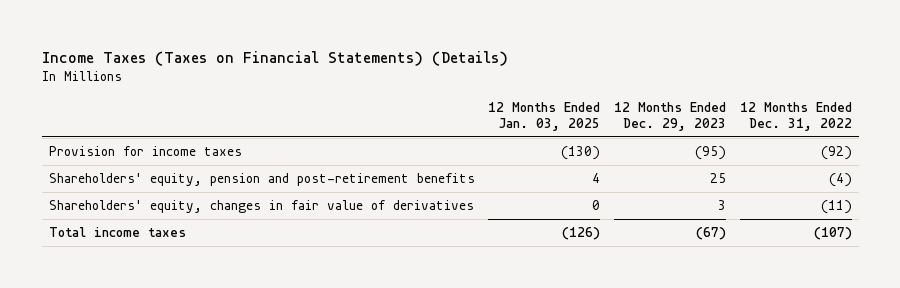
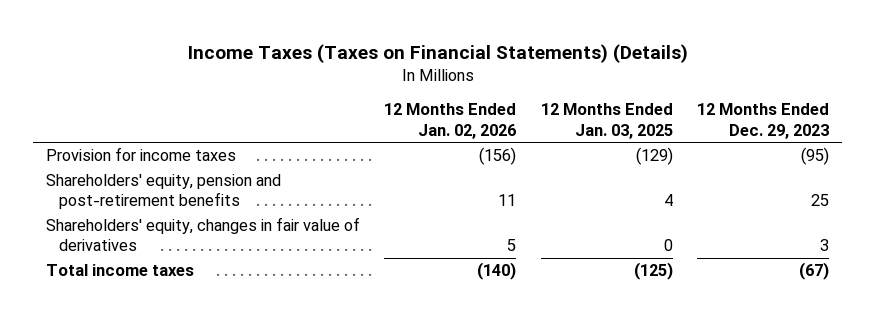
[739,101,852,131] 12 Months Ended Dec. 31, 2022 -> none
none -> [384,103,517,139] 12 Months Ended Jan. 02, 2026
[561,145,601,160] (130) -> [635,147,673,166] (129)
[562,226,601,240] (126) -> [633,262,673,281] (125)

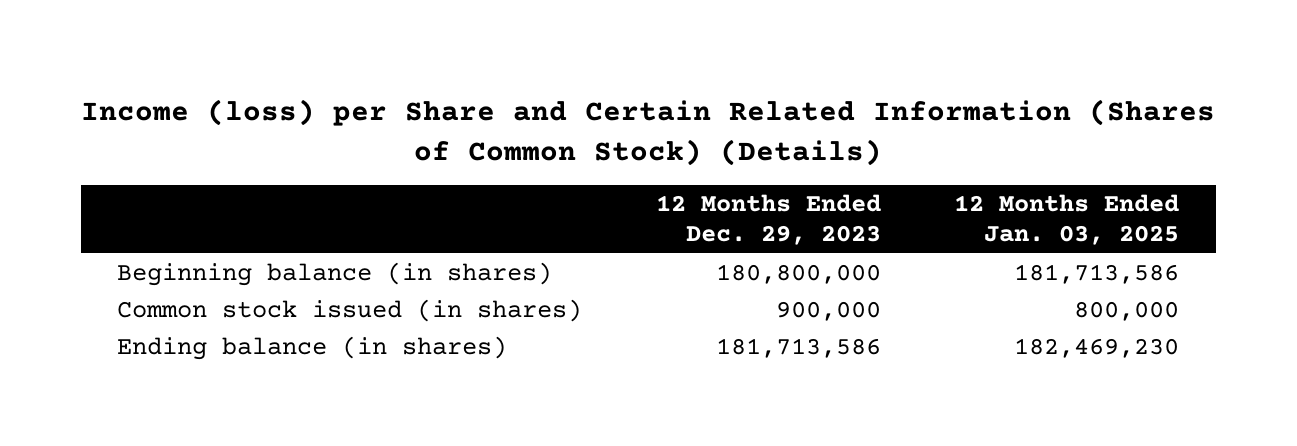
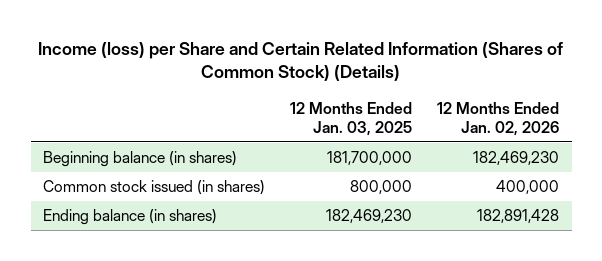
[655,194,881,246] 12 Months Ended Dec. 29, 2023 -> none
none -> [437,101,560,137] 12 Months Ended Jan. 02, 2026
[1014,264,1180,285] 181,713,586 -> [327,150,413,165] 181,700,000

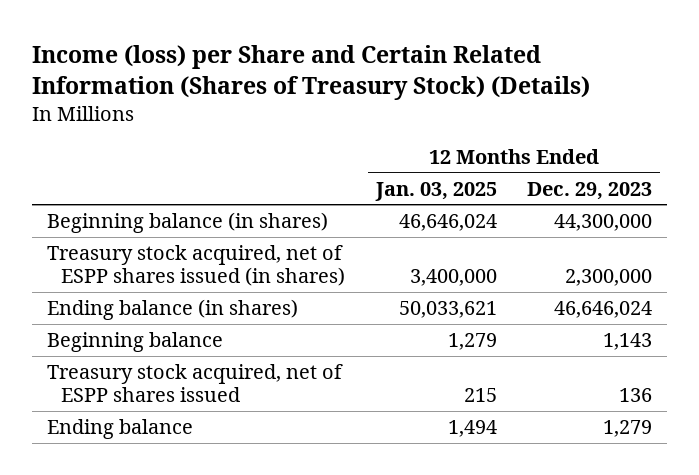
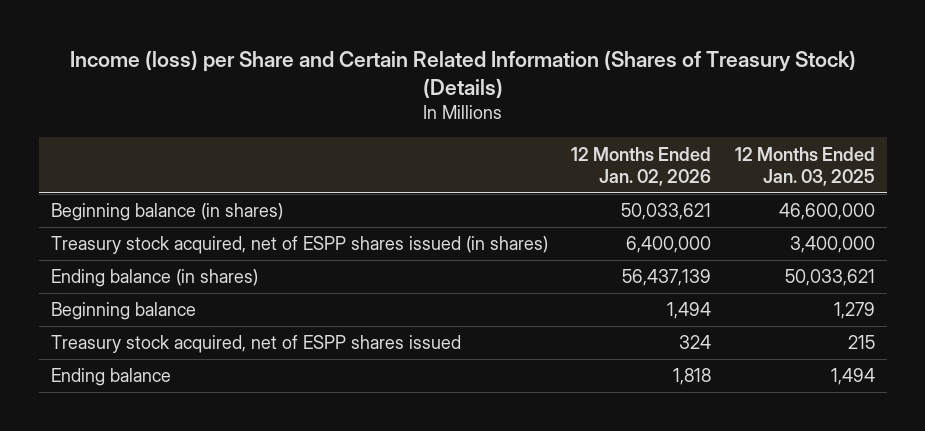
[527,181,653,200] Dec. 29, 2023 -> none
none -> [571,146,712,186] 12 Months Ended Jan. 02, 2026
[398,214,497,232] 46,646,024 -> [778,203,875,221] 46,600,000

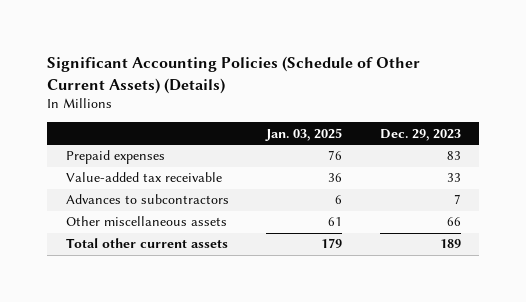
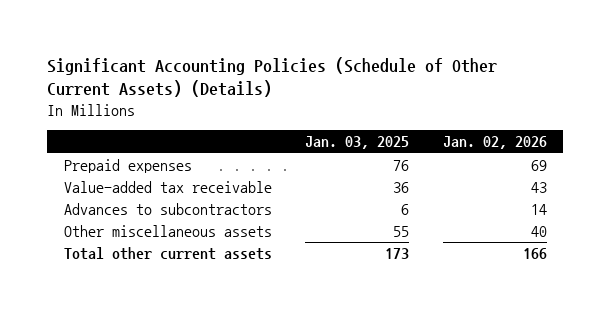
[379,128,461,141] Dec. 29, 2023 -> none
none -> [442,136,547,150] Jan. 02, 2026
[328,217,343,227] 61 -> [393,226,410,238] 55
[321,238,343,249] 179 -> [385,248,410,260] 173

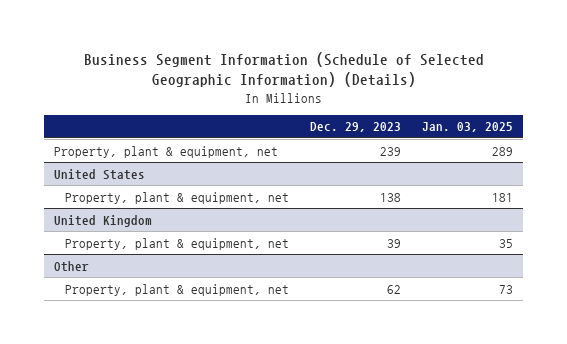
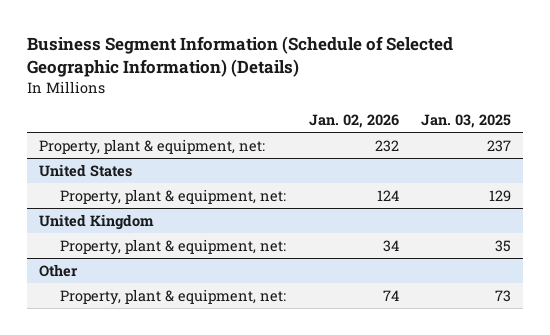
[309,122,401,133] Dec. 29, 2023 -> none
none -> [308,114,399,129] Jan. 02, 2026
[54,145,279,158] Property, plant & equipment, net -> [38,138,265,155] Property, plant & equipment, net:
[491,146,513,156] 289 -> [487,139,512,152] 237
[64,191,289,204] Property, plant & equipment, net -> [60,188,287,205] Property, plant & equipment, net:
[491,192,513,202] 181 -> [489,189,512,202] 129
[64,237,289,250] Property, plant & equipment, net -> [60,238,287,255] Property, plant & equipment, net:
[64,283,289,296] Property, plant & equipment, net -> [60,288,287,305] Property, plant & equipment, net:

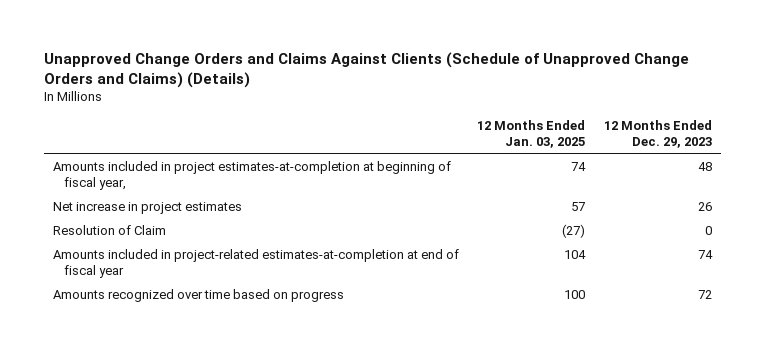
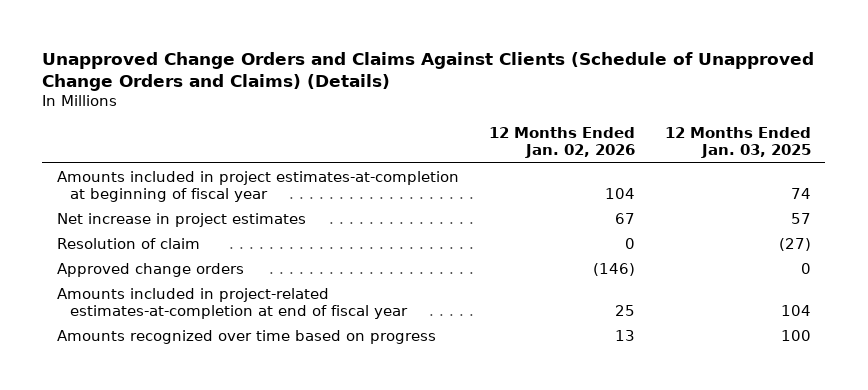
[603,120,712,149] 12 Months Ended Dec. 29, 2023 -> none
none -> [488,127,635,159] 12 Months Ended Jan. 02, 2026
[52,161,451,191] Amounts included in project estimates-at-completion at beginning of fiscal year, -> [57,170,460,202] Amounts included in project estimates-at-completion at beginning of fiscal year
[52,225,166,236] Resolution of Claim -> [57,237,201,249] Resolution of claim
none -> [57,262,245,277] Approved change orders

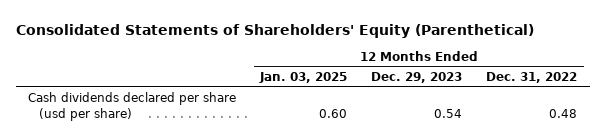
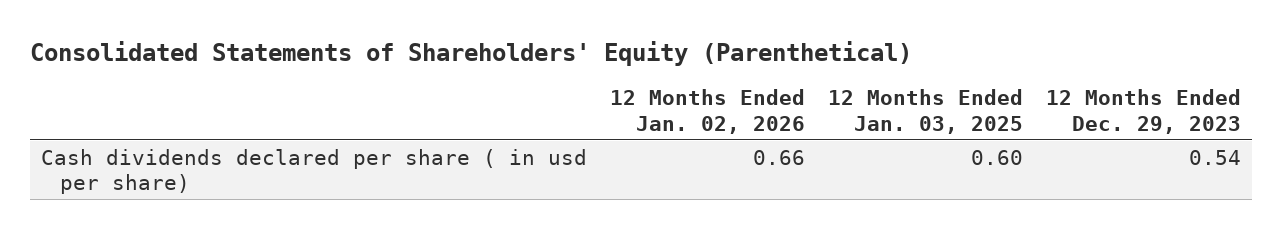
[486,72,578,84] Dec. 31, 2022 -> none
none -> [610,89,806,134] 12 Months Ended Jan. 02, 2026
[27,92,236,122] Cash dividends declared per share (usd per share) -> [41,148,588,195] Cash dividends declared per share ( in usd per share)

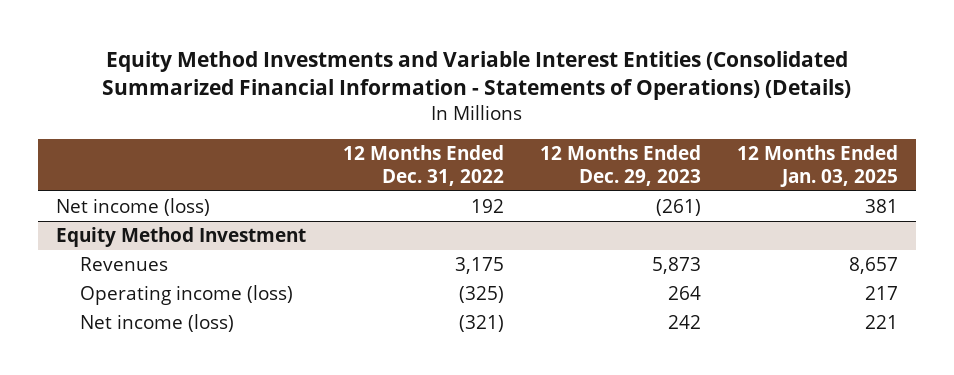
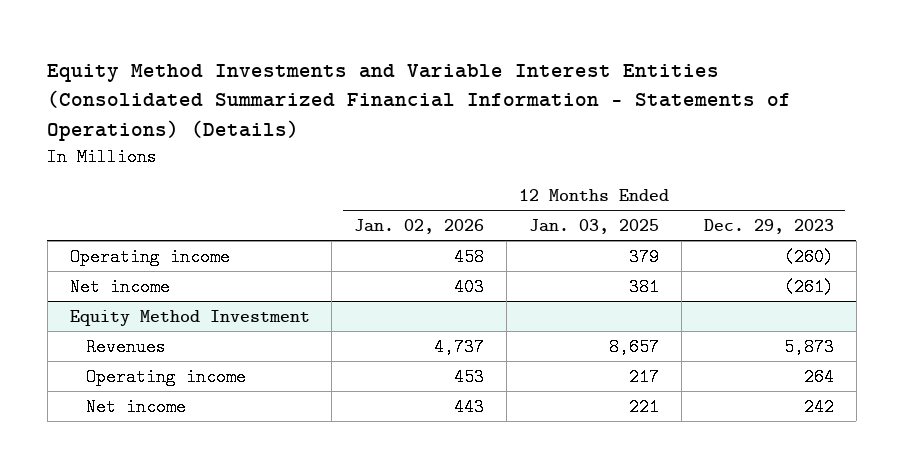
[342,144,504,186] 12 Months Ended Dec. 31, 2022 -> none
none -> [354,219,485,235] Jan. 02, 2026
none -> [69,247,230,266] Operating income
[56,198,211,217] Net income (loss) -> [69,277,170,296] Net income
[79,285,293,306] Operating income (loss) -> [85,367,246,386] Operating income
[79,314,234,333] Net income (loss) -> [85,397,186,416] Net income

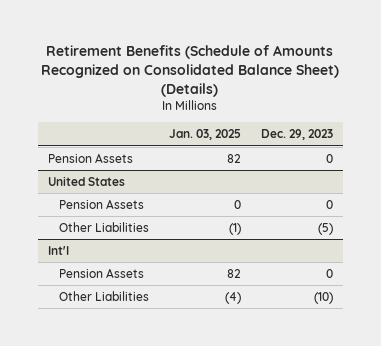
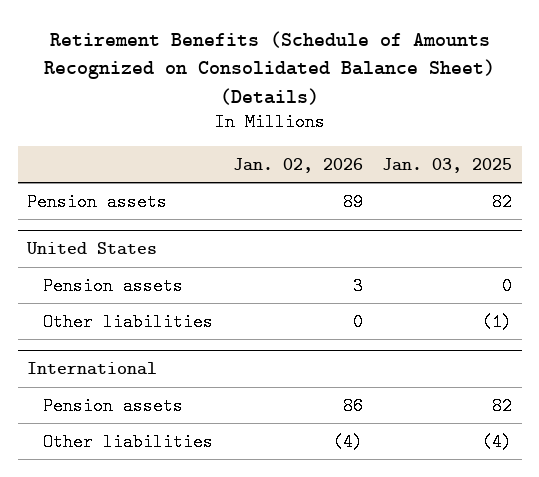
[261,129,334,141] Dec. 29, 2023 -> none
none -> [232,157,363,173] Jan. 02, 2026
[47,153,133,164] Pension Assets -> [27,192,168,211] Pension assets
[58,199,144,210] Pension Assets -> [43,276,184,295] Pension assets
[58,222,149,233] Other Liabilities -> [43,312,214,331] Other liabilities
[47,246,69,256] Int'l -> [27,362,158,376] International
[58,268,144,279] Pension Assets -> [43,396,184,415] Pension assets
[58,291,149,302] Other Liabilities -> [43,432,214,451] Other liabilities

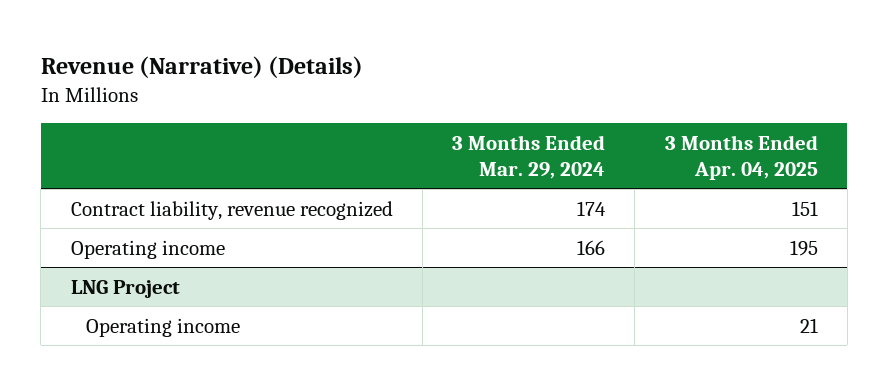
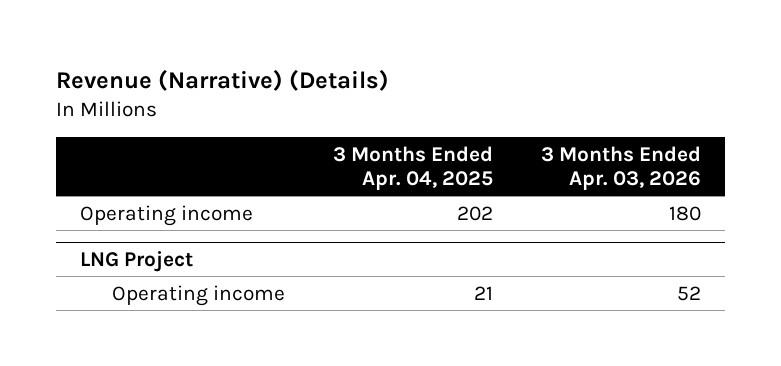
[452,134,606,179] 3 Months Ended Mar. 29, 2024 -> none
none -> [541,145,702,190] 3 Months Ended Apr. 03, 2026
[70,200,393,220] Contract liability, revenue recognized -> none
[789,239,818,256] 195 -> [456,205,493,221] 202

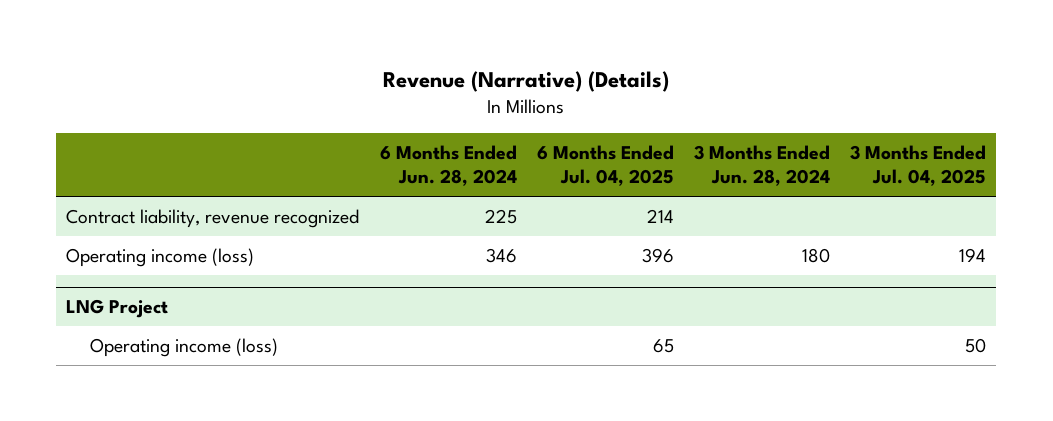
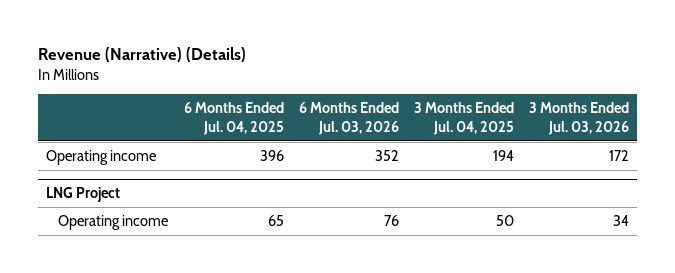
[379,144,517,187] 6 Months Ended Jun. 28, 2024 -> none
[694,144,831,187] 3 Months Ended Jun. 28, 2024 -> none
none -> [298,102,399,135] 6 Months Ended Jul. 03, 2026
none -> [529,102,630,135] 3 Months Ended Jul. 03, 2026
[66,208,360,228] Contract liability, revenue recognized -> none
[66,247,255,267] Operating income (loss) -> [45,150,156,166] Operating income
[90,337,279,357] Operating income (loss) -> [58,215,169,231] Operating income

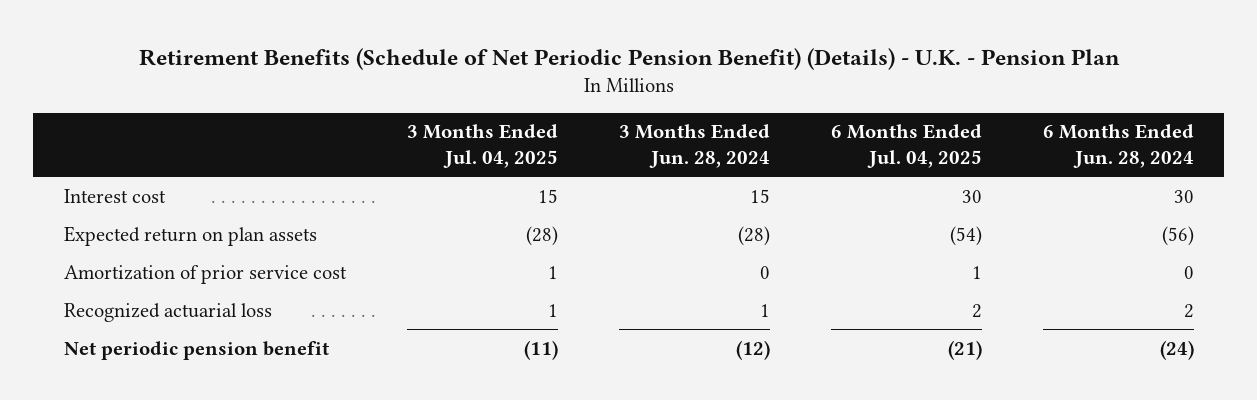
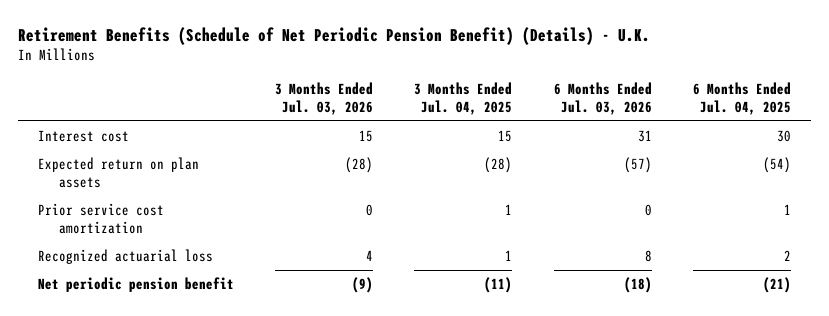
[138,47,1120,70] Retirement Benefits (Schedule of Net Periodic Pension Benefit) (Details) - U.K. - Pension Plan -> [17,26,650,45] Retirement Benefits (Schedule of Net Periodic Pension Benefit) (Details) - U.K.
[618,124,770,168] 3 Months Ended Jun. 28, 2024 -> none
[1042,124,1194,168] 6 Months Ended Jun. 28, 2024 -> none
none -> [275,82,374,115] 3 Months Ended Jul. 03, 2026
none -> [553,82,652,115] 6 Months Ended Jul. 03, 2026
[63,264,347,284] Amortization of prior service cost -> [38,203,165,234] Prior service cost amortization

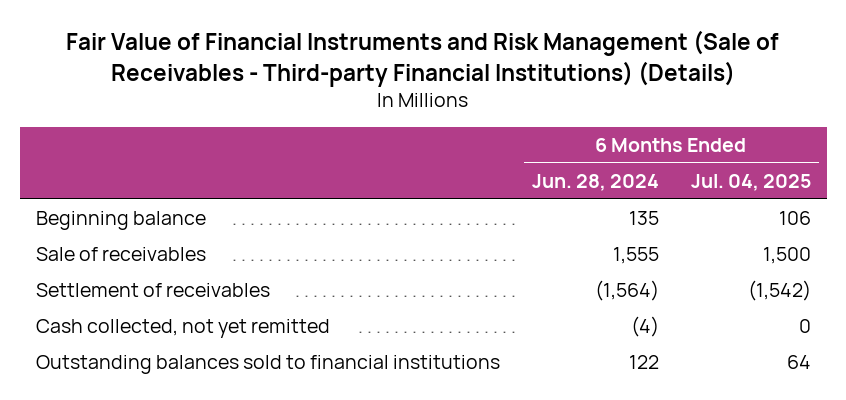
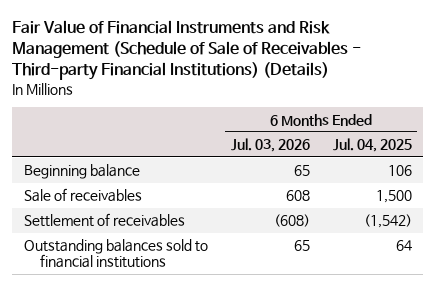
[66,30,780,87] Fair Value of Financial Instruments and Risk Management (Sale of Receivables - Third-party Financial Institutions) (Details) -> [12,20,362,81] Fair Value of Financial Instruments and Risk Management (Schedule of Sale of Receivables - Third-party Financial Institutions) (Details)
[531,173,659,191] Jun. 28, 2024 -> none
none -> [230,138,310,153] Jul. 03, 2026
[35,319,330,339] Cash collected, not yet remitted -> none

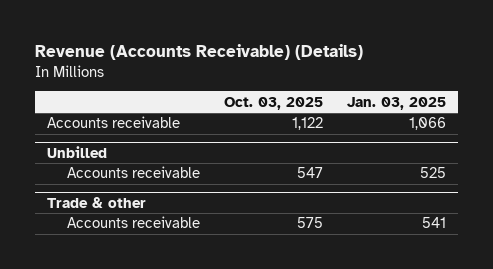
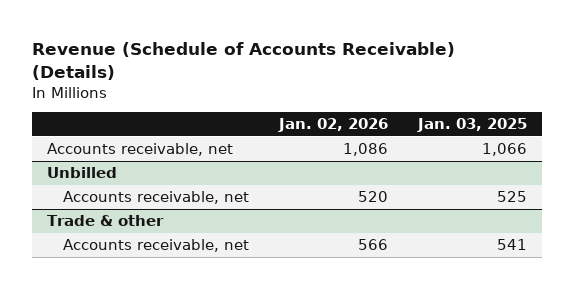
[35,44,364,61] Revenue (Accounts Receivable) (Details) -> [32,41,456,80] Revenue (Schedule of Accounts Receivable) (Details)
[224,96,324,110] Oct. 03, 2025 -> none
none -> [277,118,388,133] Jan. 02, 2026
[46,116,180,129] Accounts receivable -> [47,143,234,157] Accounts receivable, net
[67,166,201,179] Accounts receivable -> [62,191,249,205] Accounts receivable, net
[67,216,201,229] Accounts receivable -> [62,239,249,253] Accounts receivable, net

